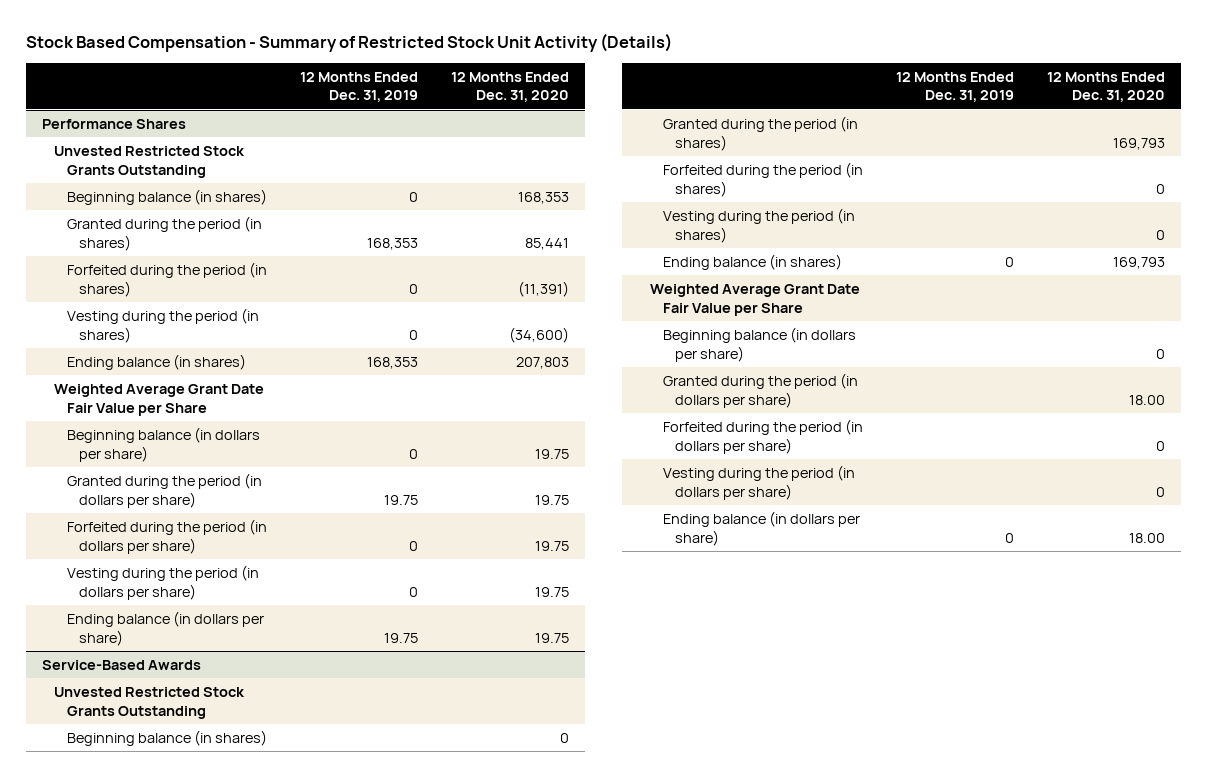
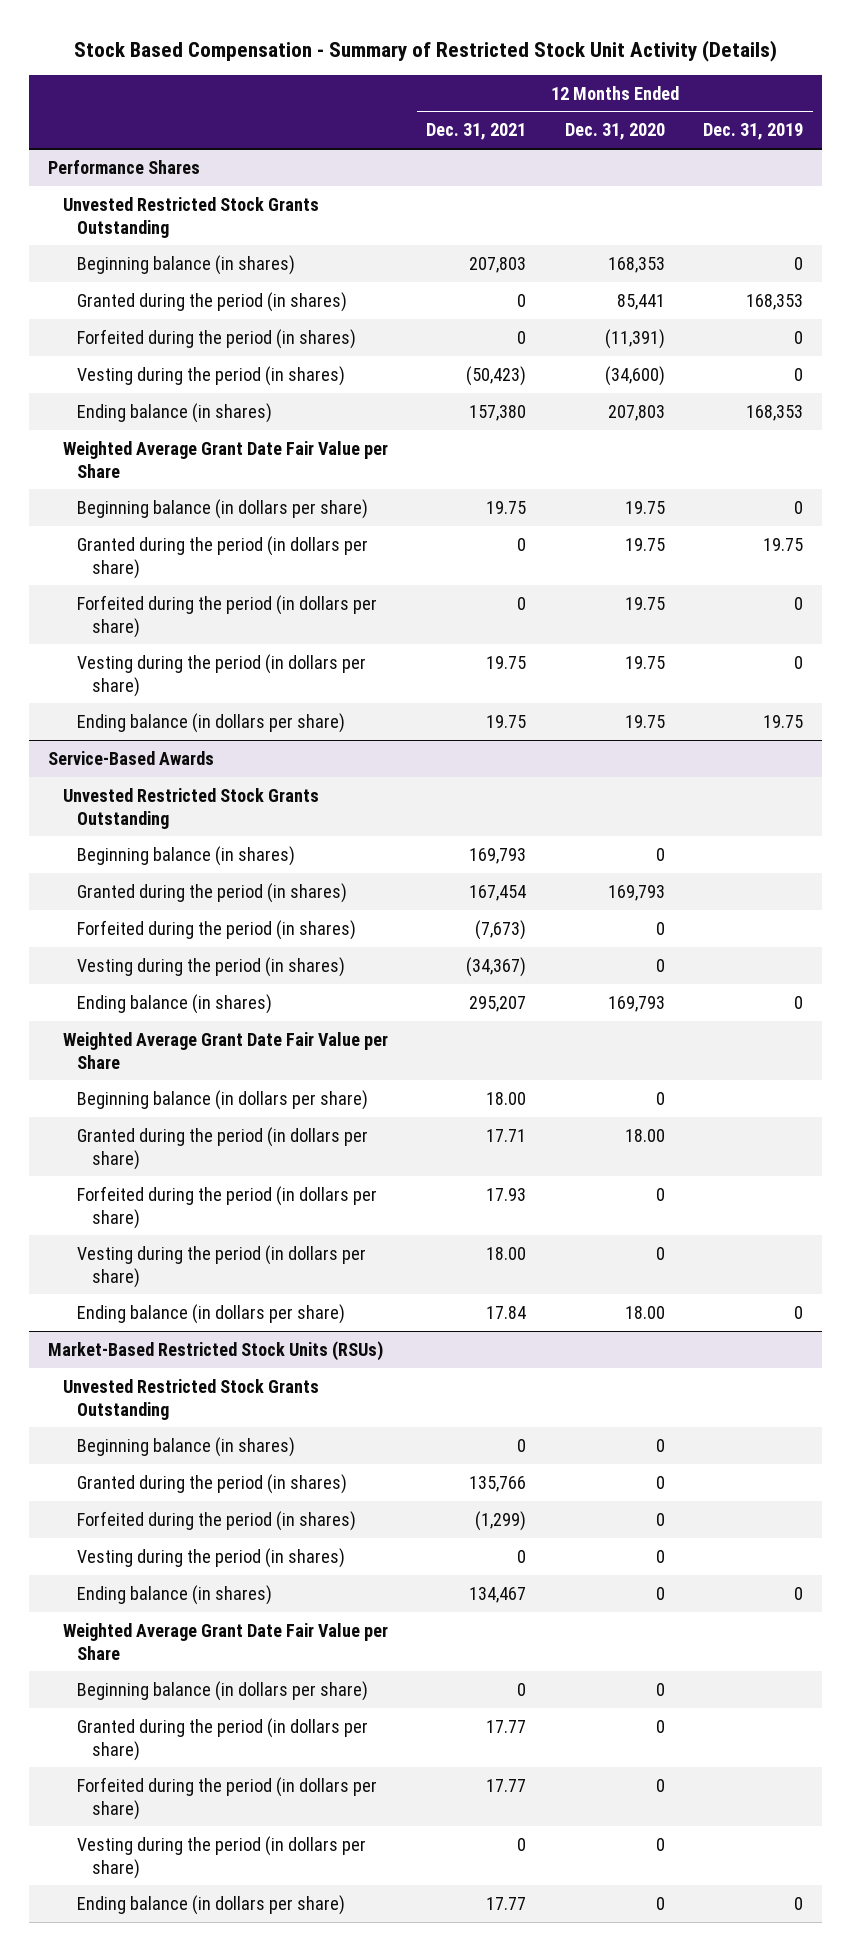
none -> [426,123,527,141] Dec. 31, 2021
none -> [47,1340,383,1361] Market-Based Restricted Stock Units (RSUs)
none -> [62,1378,319,1420] Unvested Restricted Stock Grants Outstanding
none -> [77,1436,296,1457] Beginning balance (in shares)
none -> [77,1473,348,1494] Granted during the period (in shares)
none -> [77,1510,357,1531] Forfeited during the period (in shares)
none -> [77,1547,346,1568] Vesting during the period (in shares)
none -> [77,1584,273,1605] Ending balance (in shares)
none -> [62,1622,388,1660] Weighted Average Grant Date Fair Value per Share
none -> [77,1680,369,1701] Beginning balance (in dollars per share)
none -> [77,1717,369,1761] Granted during the period (in dollars per share)
none -> [77,1776,378,1820] Forfeited during the period (in dollars per share)
none -> [77,1835,367,1879] Vesting during the period (in dollars per share)
none -> [77,1894,346,1915] Ending balance (in dollars per share)

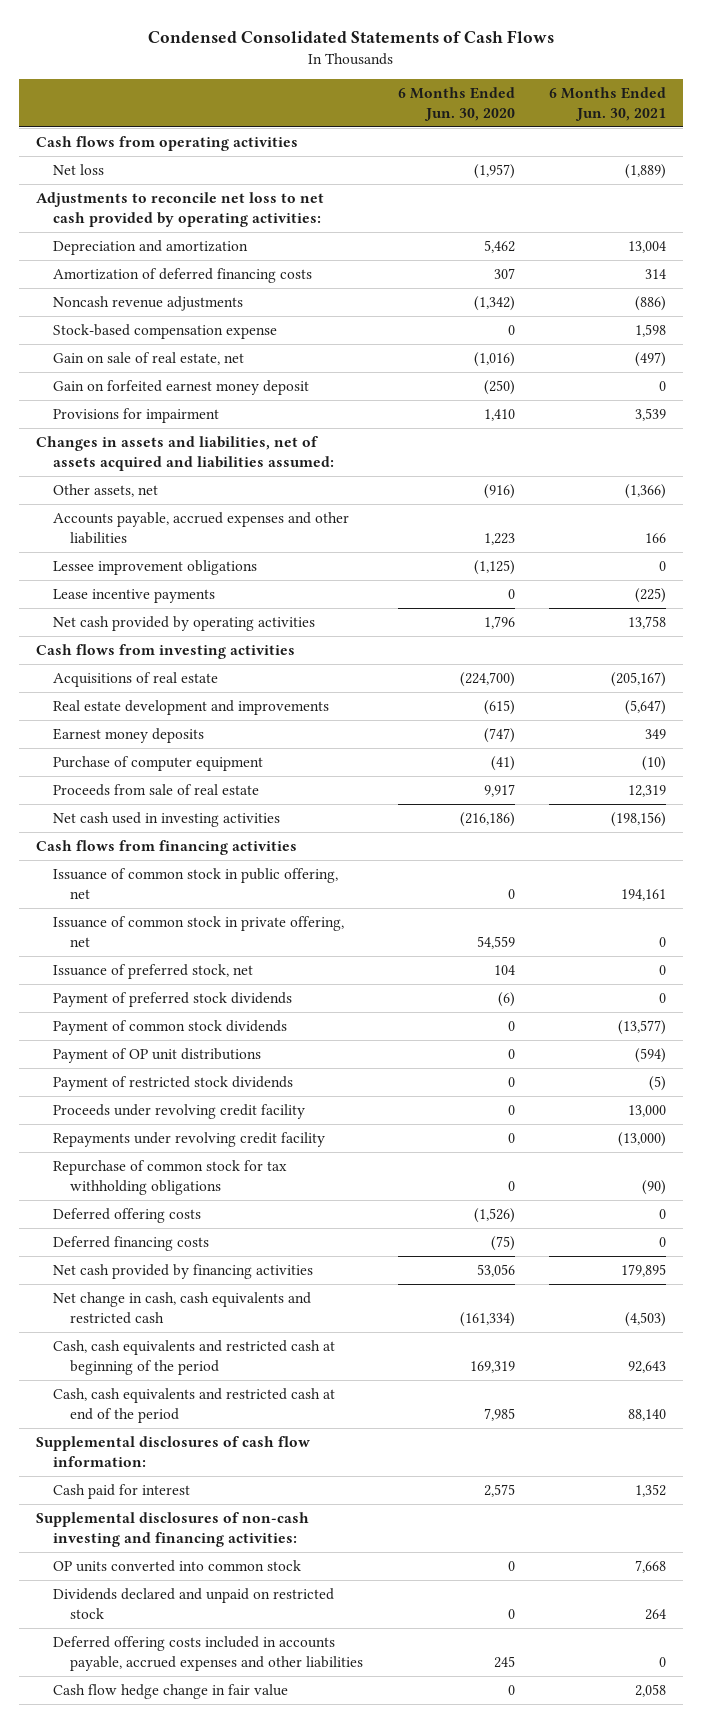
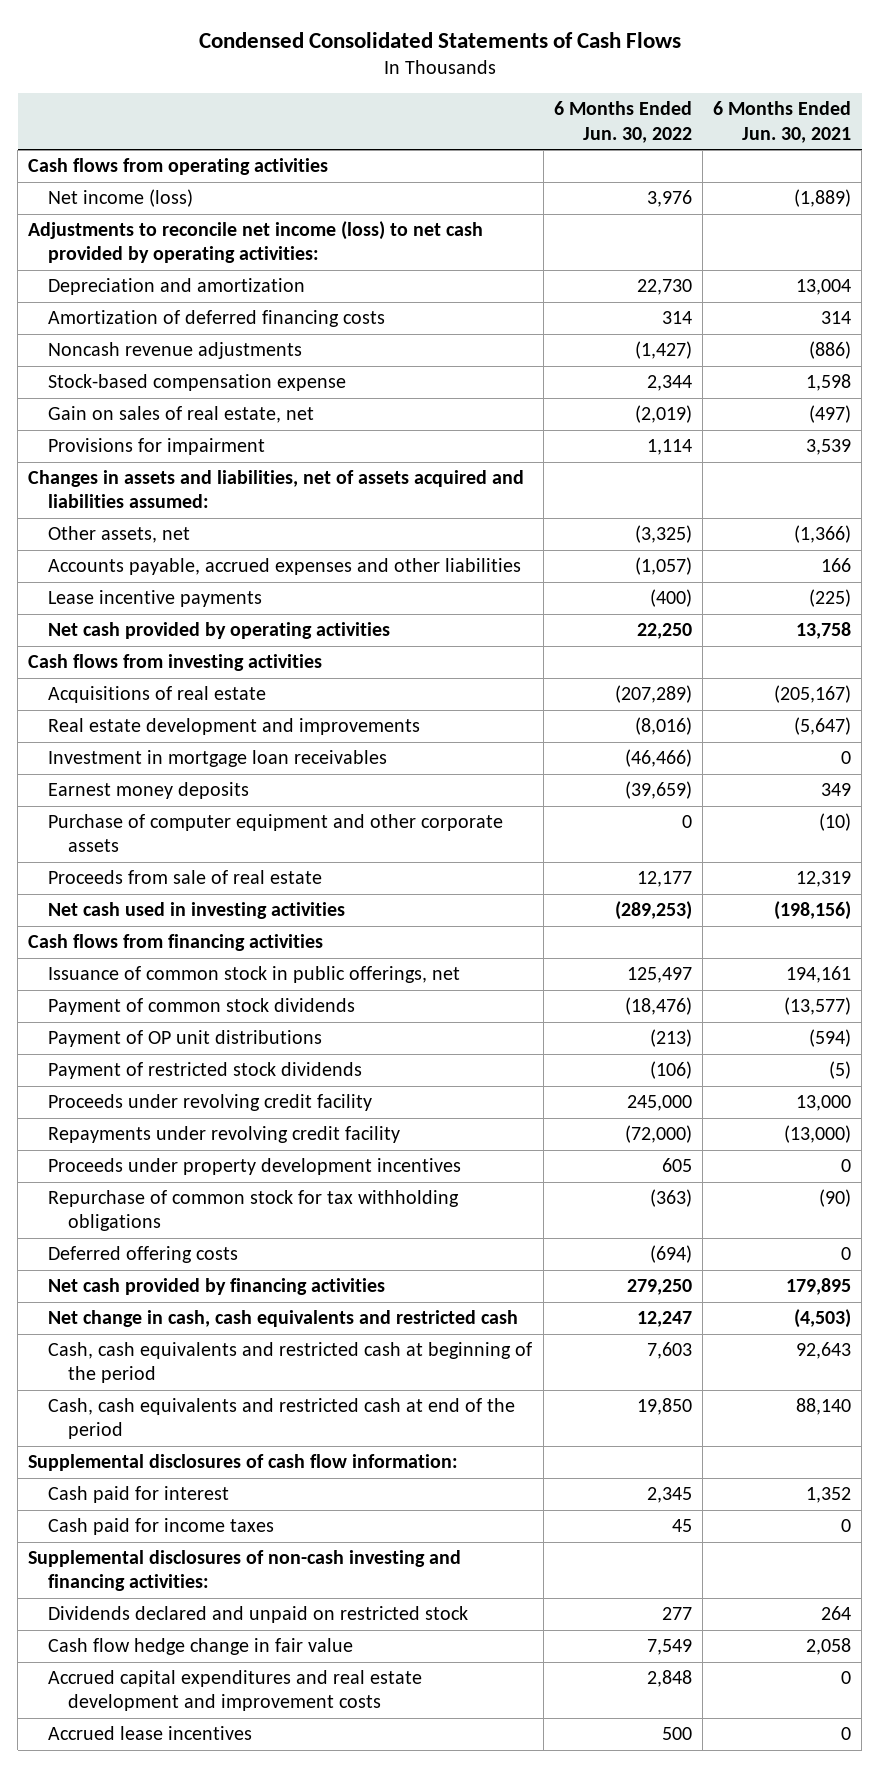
[397,87,515,121] 6 Months Ended Jun. 30, 2020 -> none
none -> [553,101,692,143] 6 Months Ended Jun. 30, 2022
[53,164,105,176] Net loss -> [48,189,194,208] Net income (loss)
[36,192,325,227] Adjustments to reconcile net loss to net cash provided by operating activities: -> [28,221,484,264] Adjustments to reconcile net income (loss) to net cash provided by operating activities:
[53,380,310,396] Gain on forfeited earnest money deposit -> none
[53,352,245,366] Gain on sale of real estate, net -> [48,406,315,424] Gain on sales of real estate, net
[53,560,258,576] Lessee improvement obligations -> none
none -> [48,750,388,768] Investment in mortgage loan receivables
[53,756,264,772] Purchase of computer equipment -> [48,814,504,853] Purchase of computer equipment and other corporate assets
[53,916,345,947] Issuance of common stock in private offering, net -> none
[53,964,254,980] Issuance of preferred stock, net -> none
[53,992,293,1008] Payment of preferred stock dividends -> none
[53,868,339,899] Issuance of common stock in public offering, net -> [48,966,461,984] Issuance of common stock in public offerings, net
none -> [48,1158,462,1176] Proceeds under property development incentives
[53,1236,210,1252] Deferred financing costs -> none
none -> [48,1518,275,1536] Cash paid for income taxes
[53,1560,302,1573] OP units converted into common stock -> none
[53,1636,364,1671] Deferred offering costs included in accounts payable, accrued expenses and other liabilities -> none
none -> [48,1670,423,1712] Accrued capital expenditures and real estate development and improvement costs
none -> [48,1726,253,1741] Accrued lease incentives

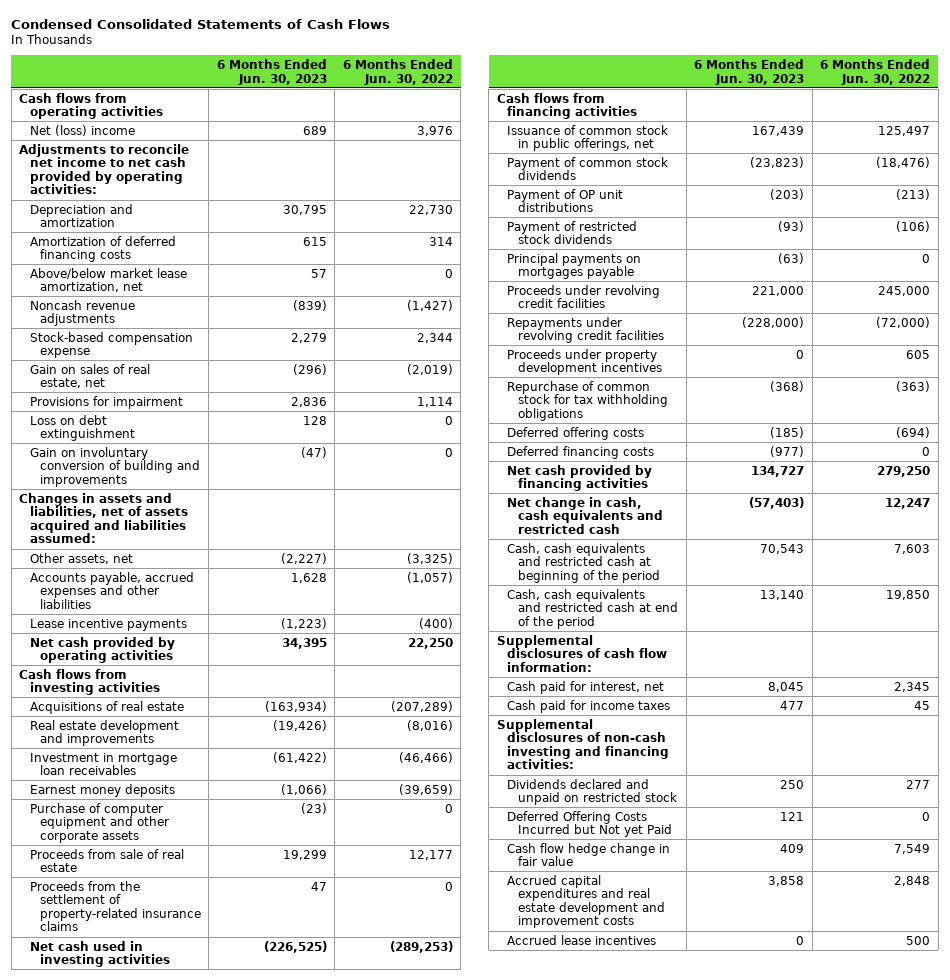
[712,101,851,143] 6 Months Ended Jun. 30, 2021 -> none
none -> [216,58,327,85] 6 Months Ended Jun. 30, 2023
[48,189,194,208] Net income (loss) -> [29,124,135,136] Net (loss) income
[28,221,484,264] Adjustments to reconcile net income (loss) to net cash provided by operating activities: -> [19,143,190,195] Adjustments to reconcile net income to net cash provided by operating activities:
none -> [29,267,187,293] Above/below market lease amortization, net
none -> [29,414,135,442] Loss on debt extinguishment
none -> [29,446,200,487] Gain on involuntary conversion of building and improvements
none -> [29,880,201,932] Proceeds from the settlement of property-related insurance claims
none -> [507,252,642,280] Principal payments on mortgages payable
[48,1094,373,1112] Proceeds under revolving credit facility -> [507,284,661,309] Proceeds under revolving credit facilities
[48,1126,401,1144] Repayments under revolving credit facility -> [507,316,664,344] Repayments under revolving credit facilities
none -> [507,445,655,459] Deferred financing costs
[48,1486,230,1504] Cash paid for interest -> [507,680,665,694] Cash paid for interest, net
none -> [507,810,672,838] Deferred Offering Costs Incurred but Not yet Paid

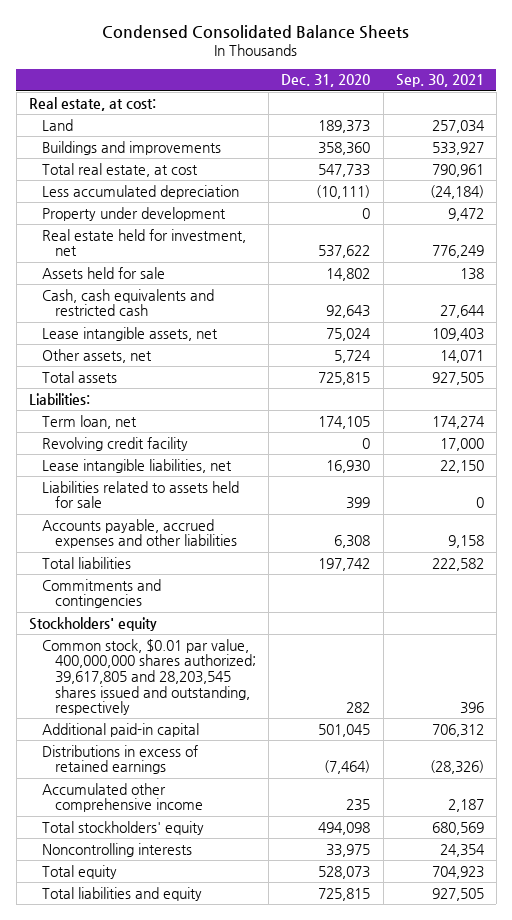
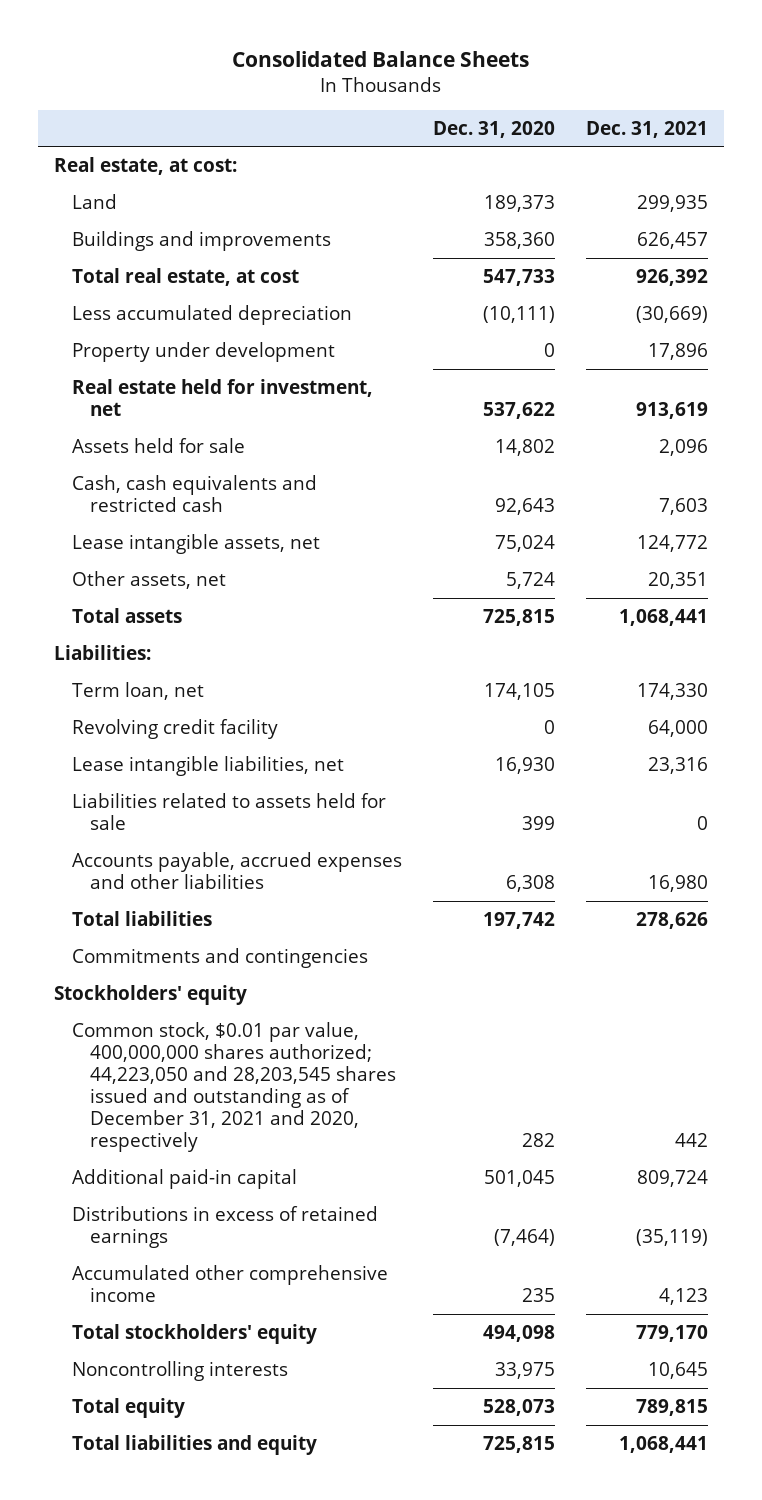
[102,24,410,39] Condensed Consolidated Balance Sheets -> [232,50,530,67] Consolidated Balance Sheets
[395,74,484,88] Sep. 30, 2021 -> none
none -> [586,120,709,138] Dec. 31, 2021
[41,638,257,716] Common stock, $0.01 par value, 400,000,000 shares authorized; 39,617,805 and 28,203,545 shares issued and outstanding, respectively -> [71,1021,396,1152] Common stock, $0.01 par value, 400,000,000 shares authorized; 44,223,050 and 28,203,545 shares issued and outstanding as of December 31, 2021 and 2020, respectively

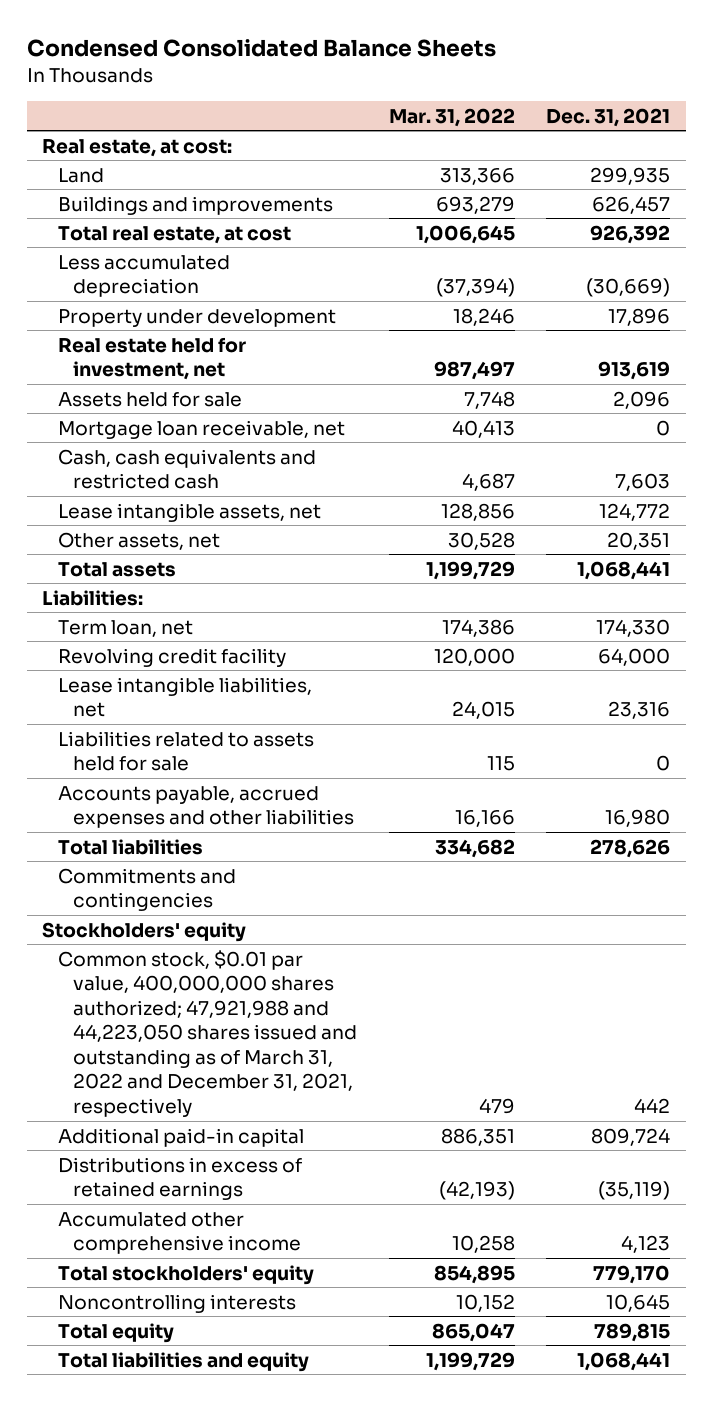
[232,50,530,67] Consolidated Balance Sheets -> [26,39,496,58] Condensed Consolidated Balance Sheets
[433,120,556,138] Dec. 31, 2020 -> none
none -> [388,107,515,127] Mar. 31, 2022
none -> [57,419,345,439] Mortgage loan receivable, net
[71,1021,396,1152] Common stock, $0.01 par value, 400,000,000 shares authorized; 44,223,050 and 28,203,545 shares issued and outstanding as of December 31, 2021 and 2020, respectively -> [57,949,358,1117] Common stock, $0.01 par value, 400,000,000 shares authorized; 47,921,988 and 44,223,050 shares issued and outstanding as of March 31, 2022 and December 31, 2021, respectively

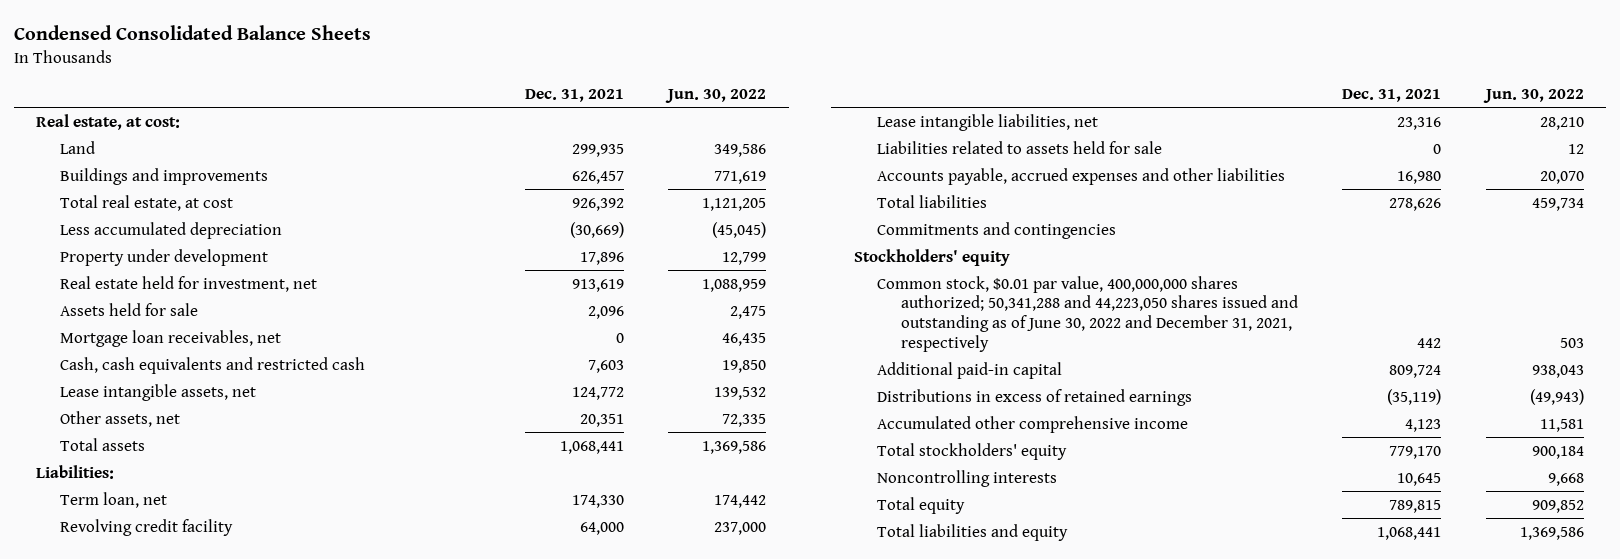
[388,107,515,127] Mar. 31, 2022 -> none
none -> [665,89,767,104] Jun. 30, 2022
[57,419,345,439] Mortgage loan receivable, net -> [59,329,281,347] Mortgage loan receivables, net
[57,949,358,1117] Common stock, $0.01 par value, 400,000,000 shares authorized; 47,921,988 and 44,223,050 shares issued and outstanding as of March 31, 2022 and December 31, 2021, respectively -> [877,275,1298,352] Common stock, $0.01 par value, 400,000,000 shares authorized; 50,341,288 and 44,223,050 shares issued and outstanding as of June 30, 2022 and December 31, 2021, respectively

